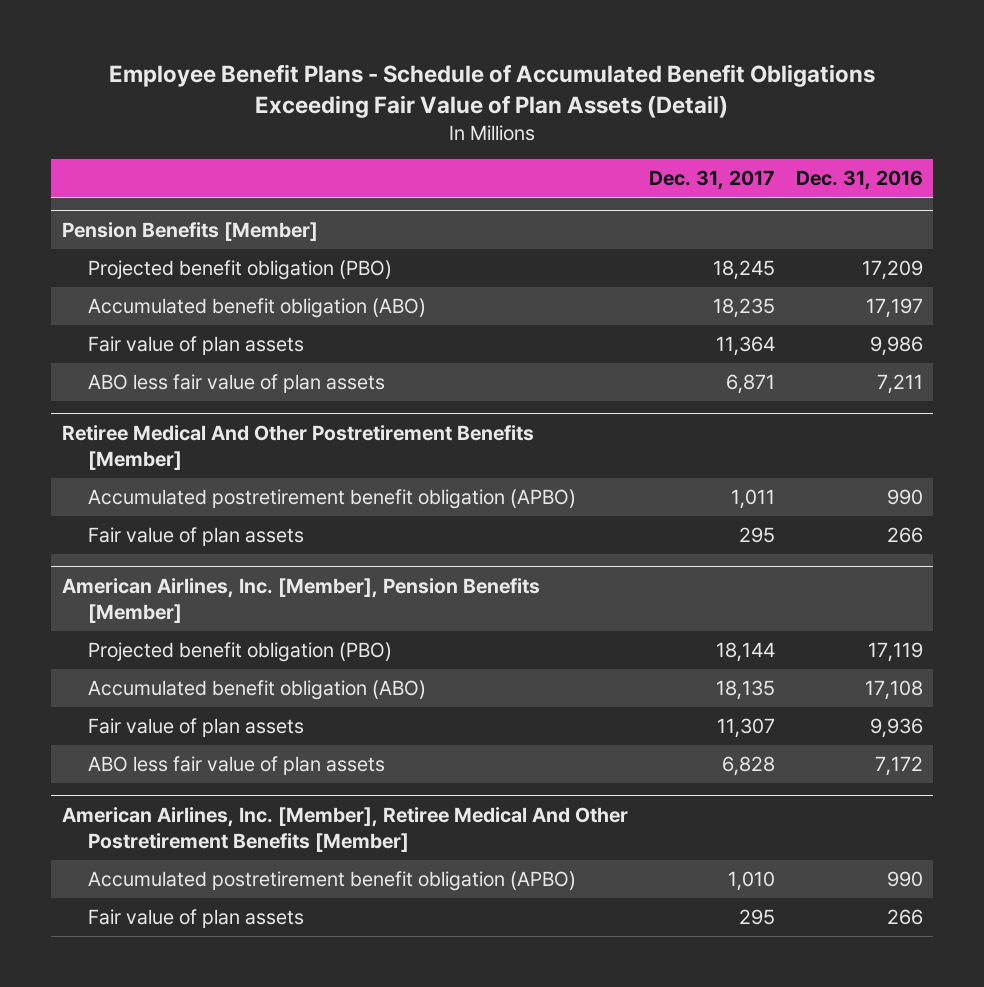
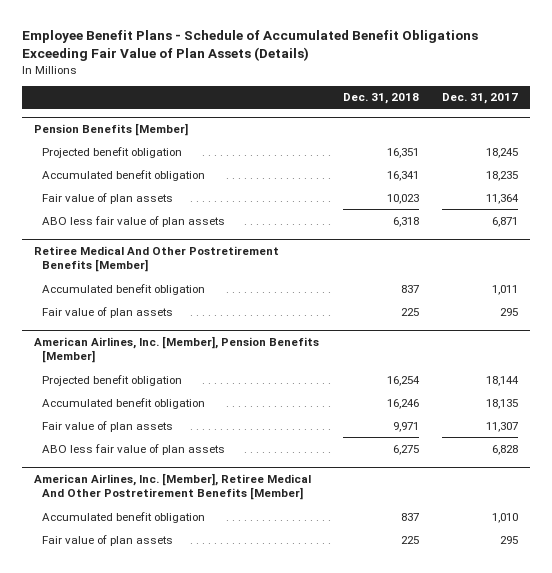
[109,64,876,118] Employee Benefit Plans - Schedule of Accumulated Benefit Obligations Exceeding Fair Value of Plan Assets (Detail) -> [22,30,479,62] Employee Benefit Plans - Schedule of Accumulated Benefit Obligations Exceeding Fair Value of Plan Assets (Details)
[795,170,923,191] Dec. 31, 2016 -> none
none -> [342,93,419,105] Dec. 31, 2018
[88,260,393,281] Projected benefit obligation (PBO) -> [42,146,183,158] Projected benefit obligation
[88,298,427,319] Accumulated benefit obligation (ABO) -> [42,169,206,181] Accumulated benefit obligation
[88,489,577,510] Accumulated postretirement benefit obligation (APBO) -> [42,283,206,295] Accumulated benefit obligation
[88,642,393,663] Projected benefit obligation (PBO) -> [42,374,183,386] Projected benefit obligation
[88,680,427,701] Accumulated benefit obligation (ABO) -> [42,397,206,409] Accumulated benefit obligation
[88,871,577,892] Accumulated postretirement benefit obligation (APBO) -> [42,511,206,523] Accumulated benefit obligation

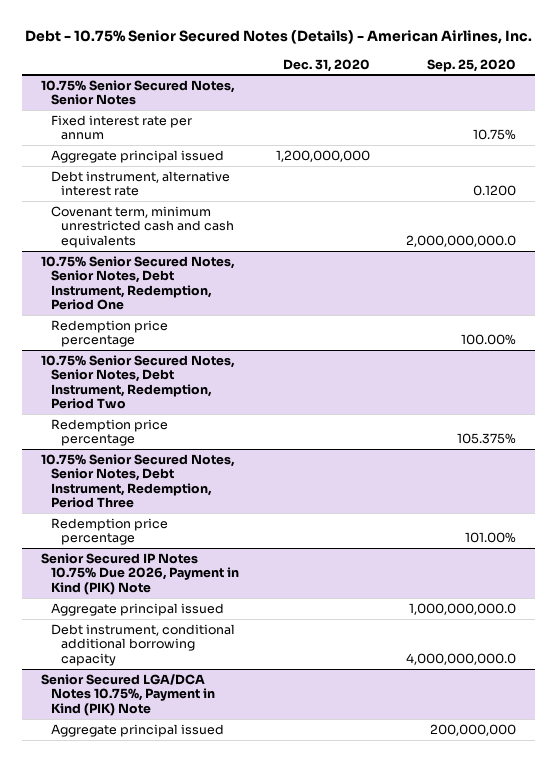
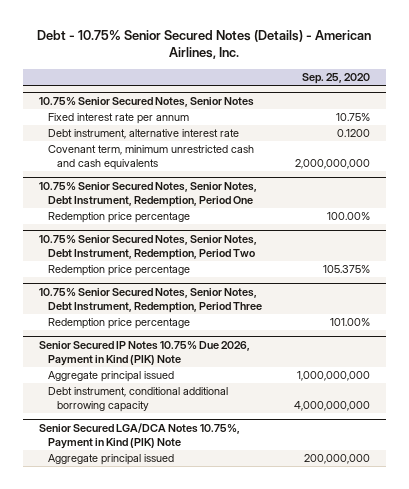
[282,58,370,72] Dec. 31, 2020 -> none
[50,149,224,163] Aggregate principal issued -> none
[406,234,517,247] 2,000,000,000.0 -> [294,158,370,169] 2,000,000,000
[409,602,517,615] 1,000,000,000.0 -> [296,371,370,382] 1,000,000,000
[406,652,517,665] 4,000,000,000.0 -> [293,400,370,411] 4,000,000,000

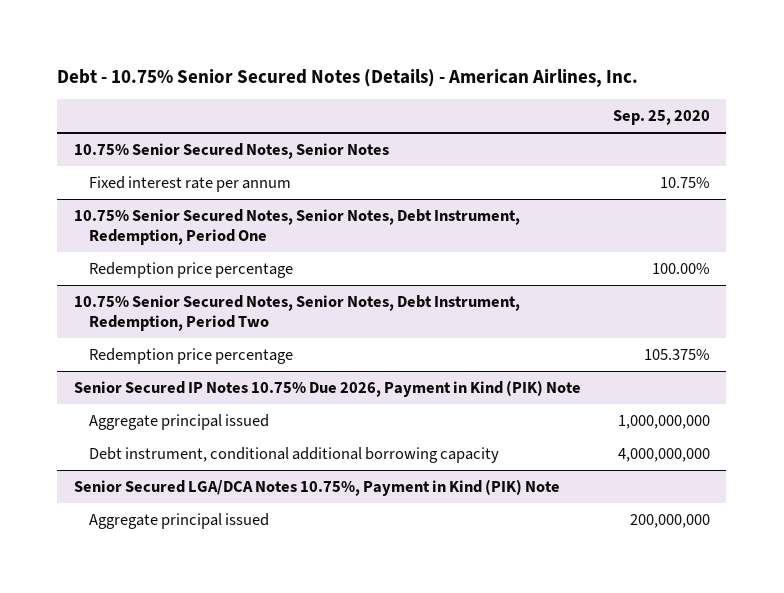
[47,129,239,140] Debt instrument, alternative interest rate -> none
[47,145,254,170] Covenant term, minimum unrestricted cash and cash equivalents -> none
[38,288,262,313] 10.75% Senior Secured Notes, Senior Notes, Debt Instrument, Redemption, Period Three -> none
[47,318,190,330] Redemption price percentage -> none

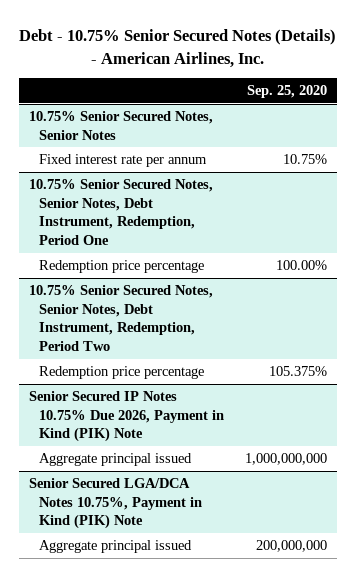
[88,446,499,463] Debt instrument, conditional additional borrowing capacity -> none

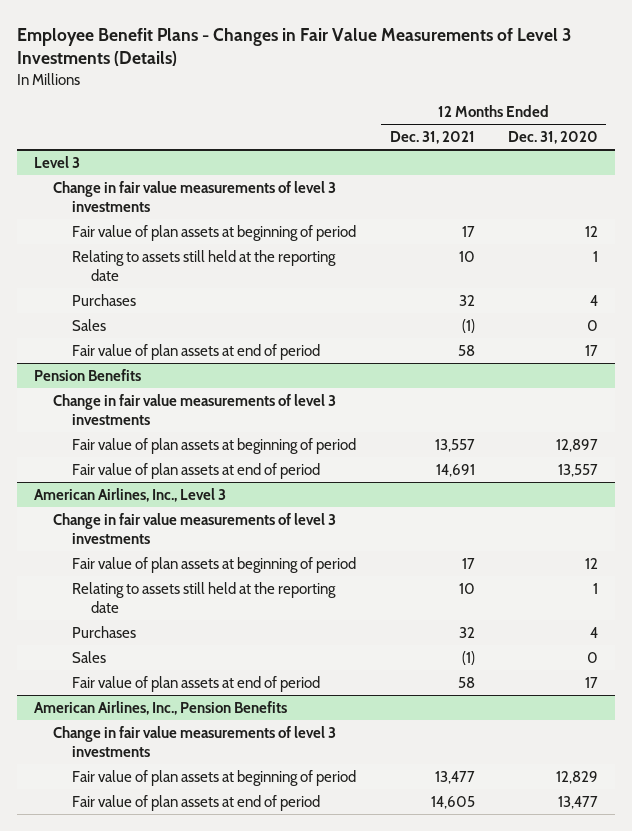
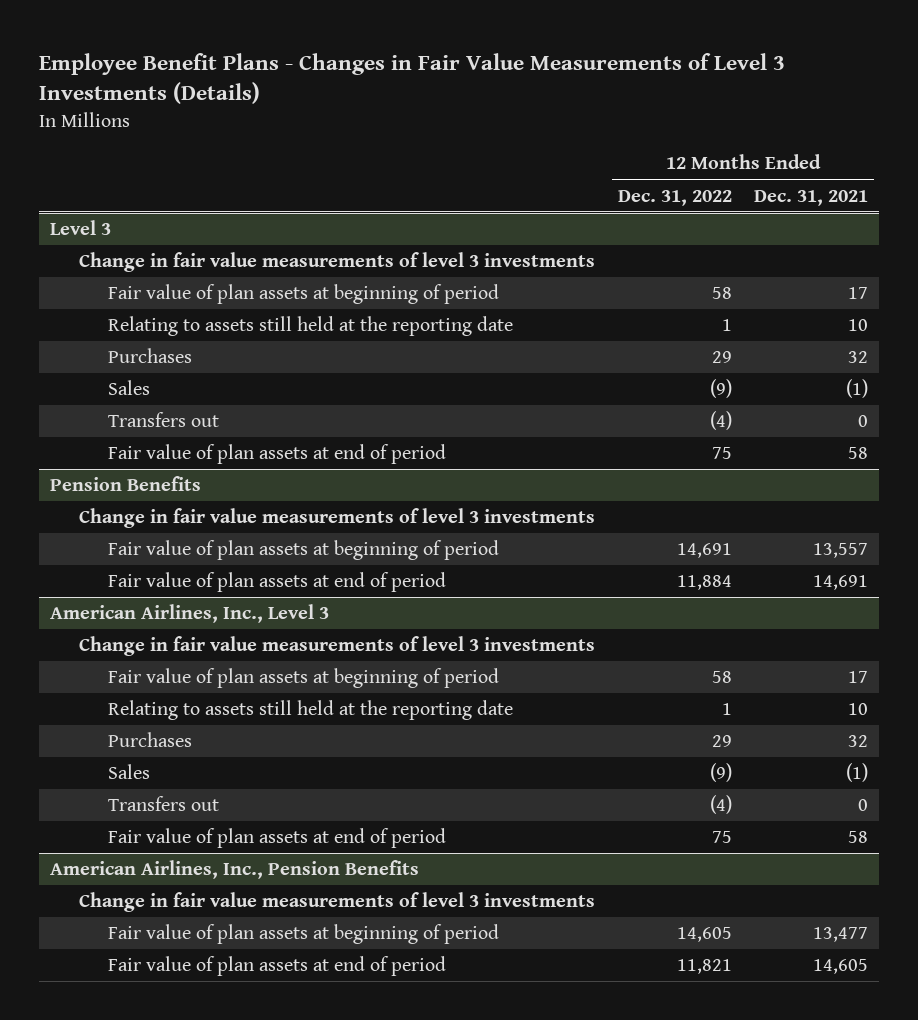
[507,131,598,145] Dec. 31, 2020 -> none
none -> [617,189,732,206] Dec. 31, 2022
none -> [108,412,220,428] Transfers out
none -> [108,796,220,812] Transfers out

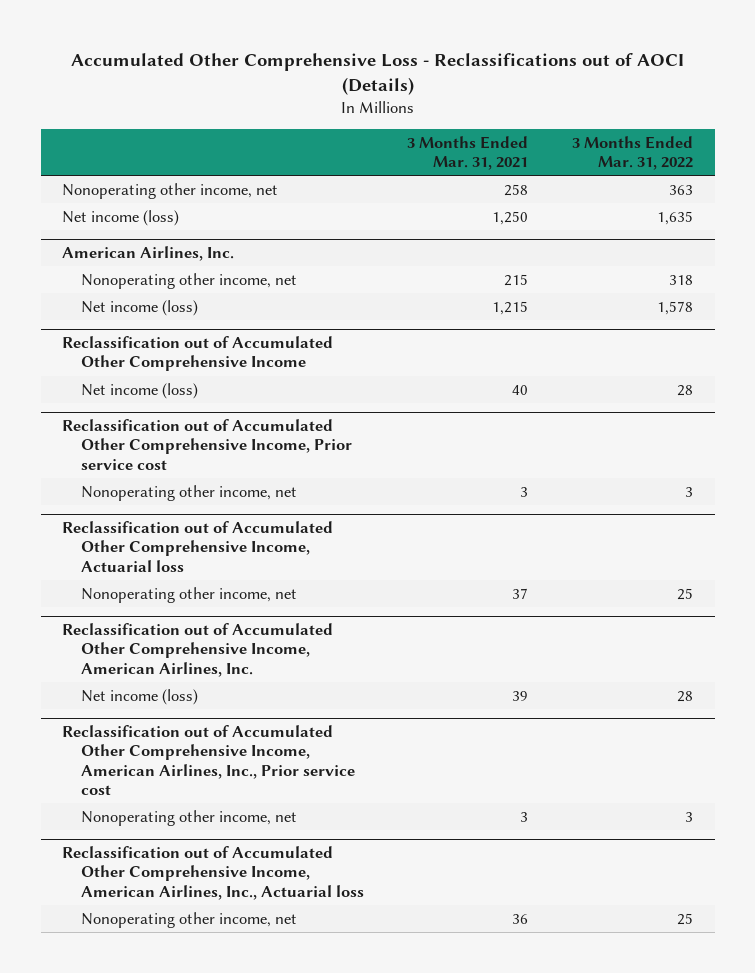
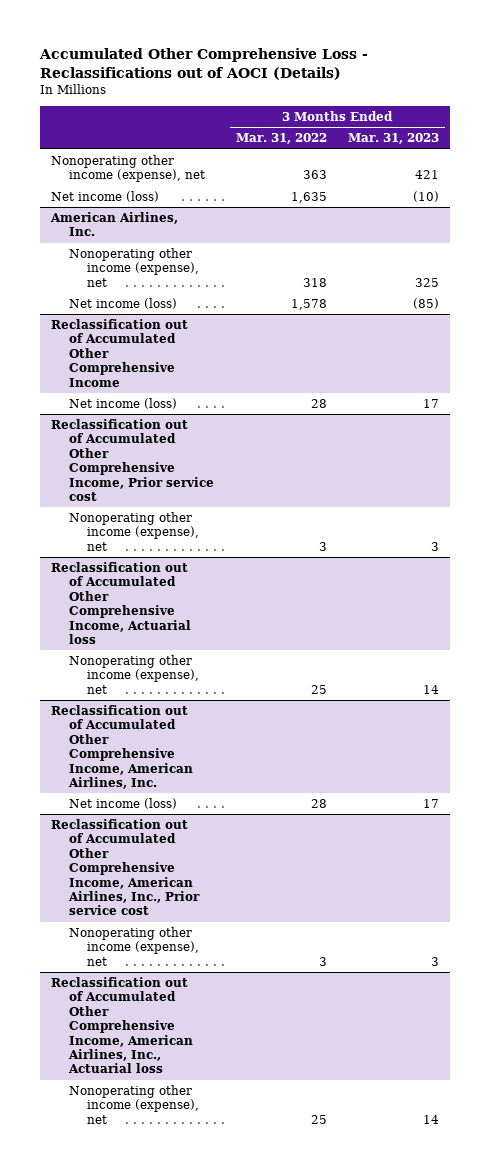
[407,136,529,171] 3 Months Ended Mar. 31, 2021 -> none
none -> [348,133,440,145] Mar. 31, 2023
[62,182,279,199] Nonoperating other income, net -> [50,155,205,183] Nonoperating other income (expense), net
[80,272,297,289] Nonoperating other income, net -> [68,248,200,287] Nonoperating other income (expense), net
[80,484,297,501] Nonoperating other income, net -> [68,512,200,551] Nonoperating other income (expense), net
[80,586,297,603] Nonoperating other income, net -> [68,655,200,694] Nonoperating other income (expense), net
[80,809,297,826] Nonoperating other income, net -> [68,927,200,966] Nonoperating other income (expense), net
[80,911,297,928] Nonoperating other income, net -> [68,1085,200,1124] Nonoperating other income (expense), net

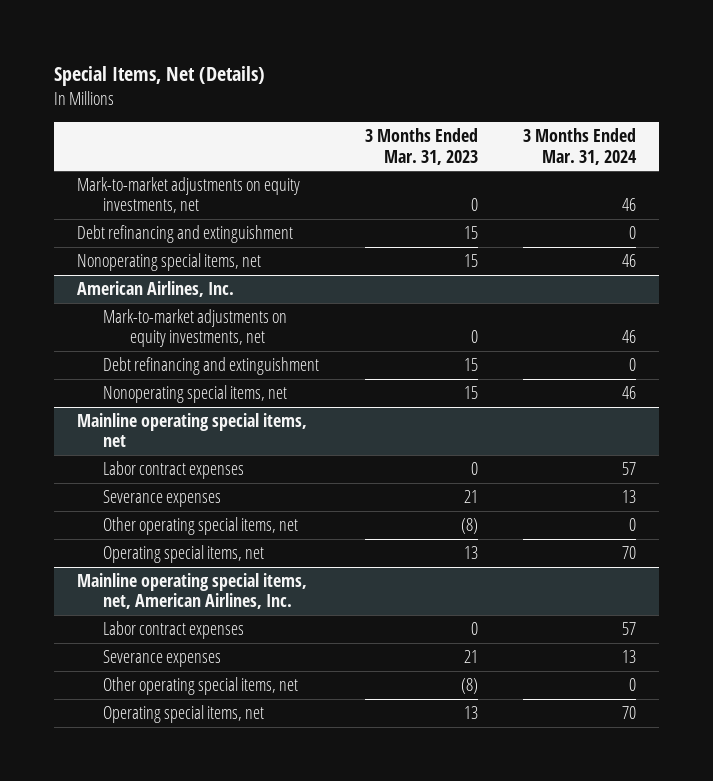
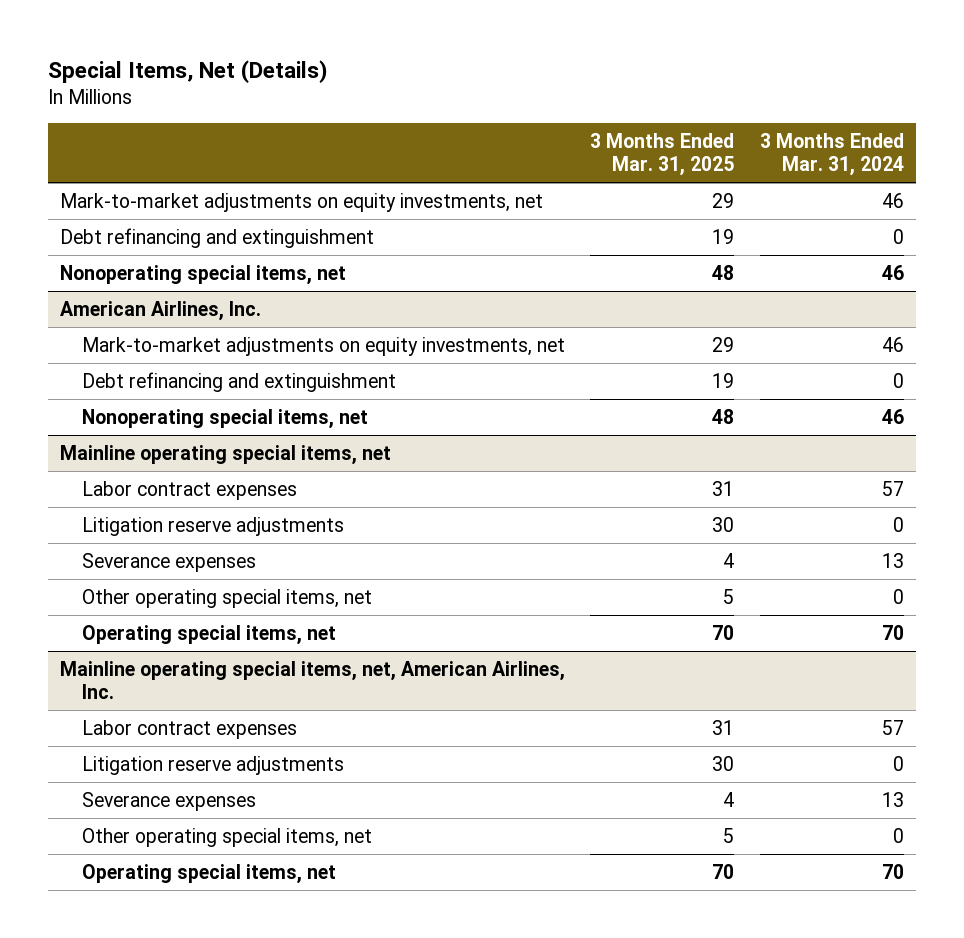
[364,128,478,165] 3 Months Ended Mar. 31, 2023 -> none
none -> [590,133,735,176] 3 Months Ended Mar. 31, 2025
none -> [81,517,344,537] Litigation reserve adjustments
none -> [81,756,344,776] Litigation reserve adjustments

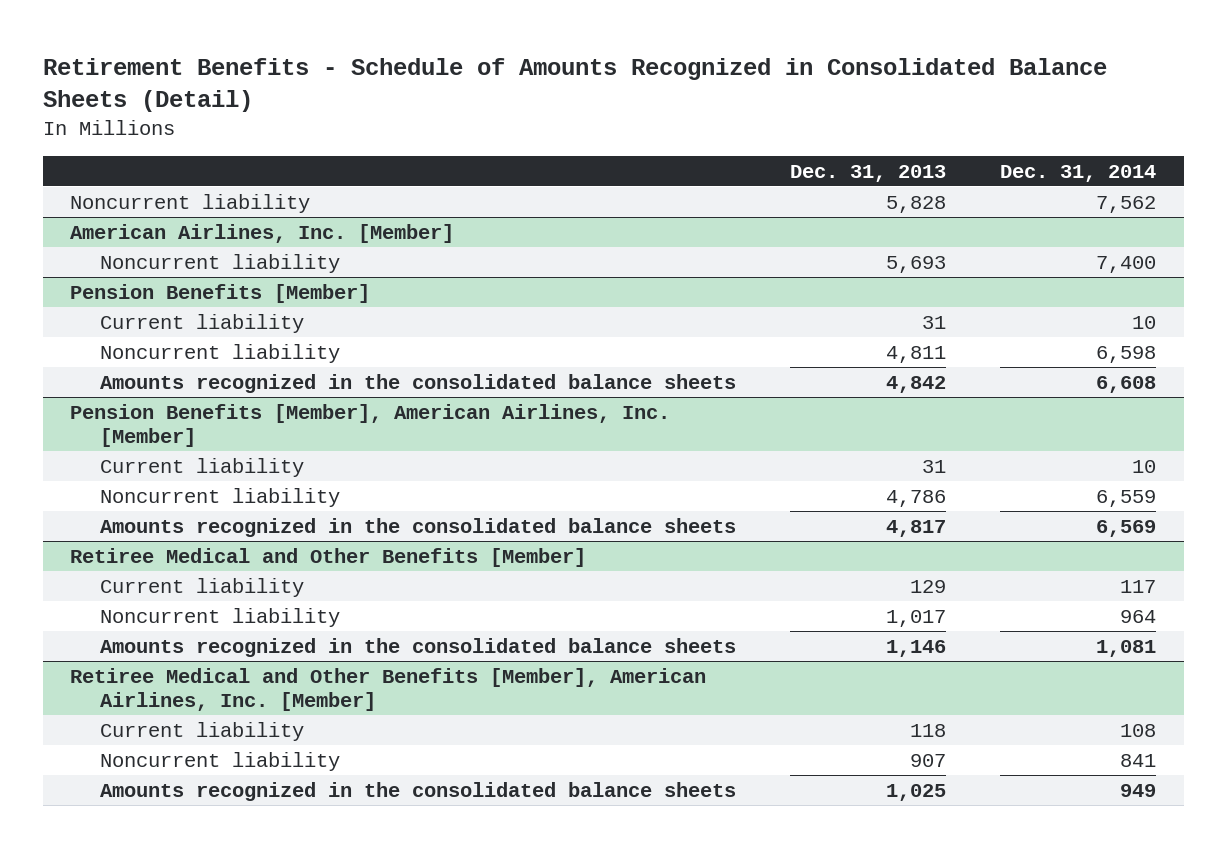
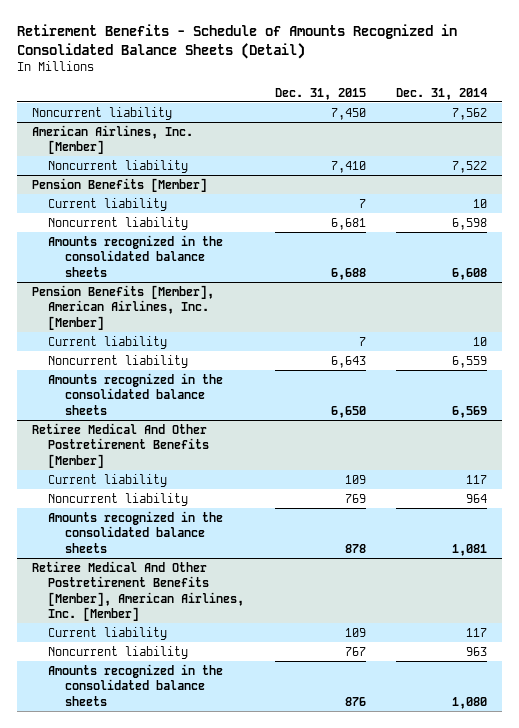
[790,164,947,182] Dec. 31, 2013 -> none
none -> [274,87,366,100] Dec. 31, 2015
[1096,255,1157,273] 7,400 -> [452,160,488,173] 7,522
[69,547,586,567] Retiree Medical and Other Benefits [Member] -> [32,422,210,468] Retiree Medical And Other Postretirement Benefits [Member]
[69,667,706,711] Retiree Medical and Other Benefits [Member], American Airlines, Inc. [Member] -> [32,560,245,621] Retiree Medical And Other Postretirement Benefits [Member], American Airlines, Inc. [Member]
[1120,723,1157,737] 108 -> [466,627,488,637] 117
[1120,753,1157,767] 841 -> [466,646,488,656] 963
[1120,783,1157,797] 949 -> [452,696,488,709] 1,080

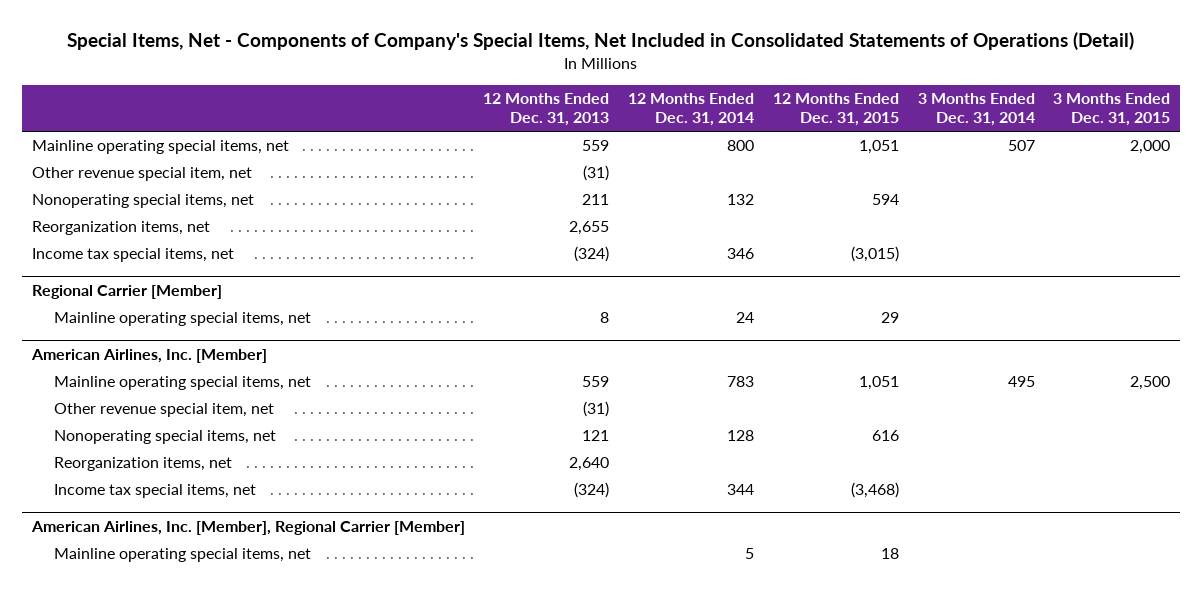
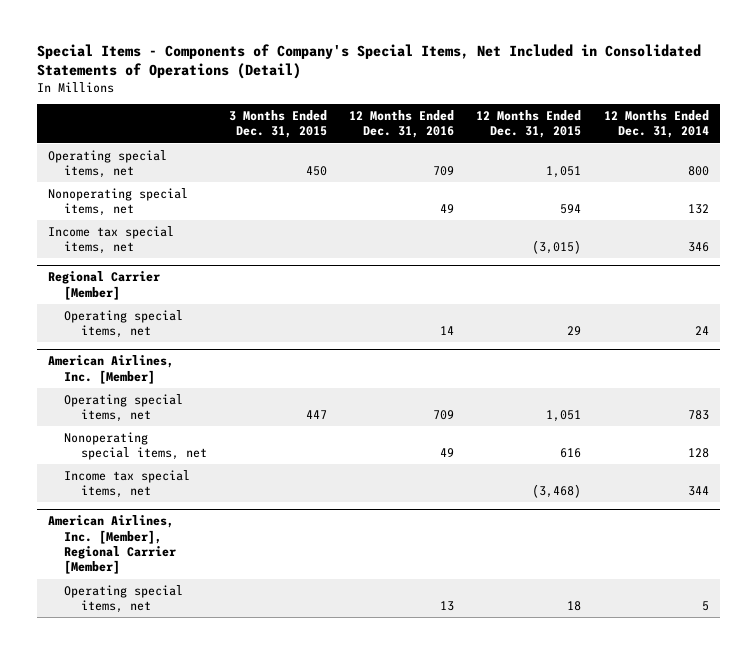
[67,32,1135,51] Special Items, Net - Components of Company's Special Items, Net Included in Consolidated Statements of Operations (Detail) -> [36,44,701,80] Special Items - Components of Company's Special Items, Net Included in Consolidated Statements of Operations (Detail)
[483,93,610,127] 12 Months Ended Dec. 31, 2013 -> none
[917,93,1035,127] 3 Months Ended Dec. 31, 2014 -> none
none -> [349,110,455,139] 12 Months Ended Dec. 31, 2016
[31,167,252,182] Other revenue special item, net -> none
[31,140,289,155] Mainline operating special items, net -> [47,149,167,179] Operating special items, net
[1130,140,1171,155] 2,000 -> [306,166,328,177] 450
[31,221,210,236] Reorganization items, net -> none
[54,312,312,327] Mainline operating special items, net -> [64,309,184,339] Operating special items, net
[54,403,275,418] Other revenue special item, net -> none
[54,376,312,391] Mainline operating special items, net -> [64,393,184,423] Operating special items, net
[1130,376,1171,391] 2,500 -> [306,410,328,420] 447
[54,457,233,472] Reorganization items, net -> none
[54,548,312,563] Mainline operating special items, net -> [64,584,184,614] Operating special items, net

